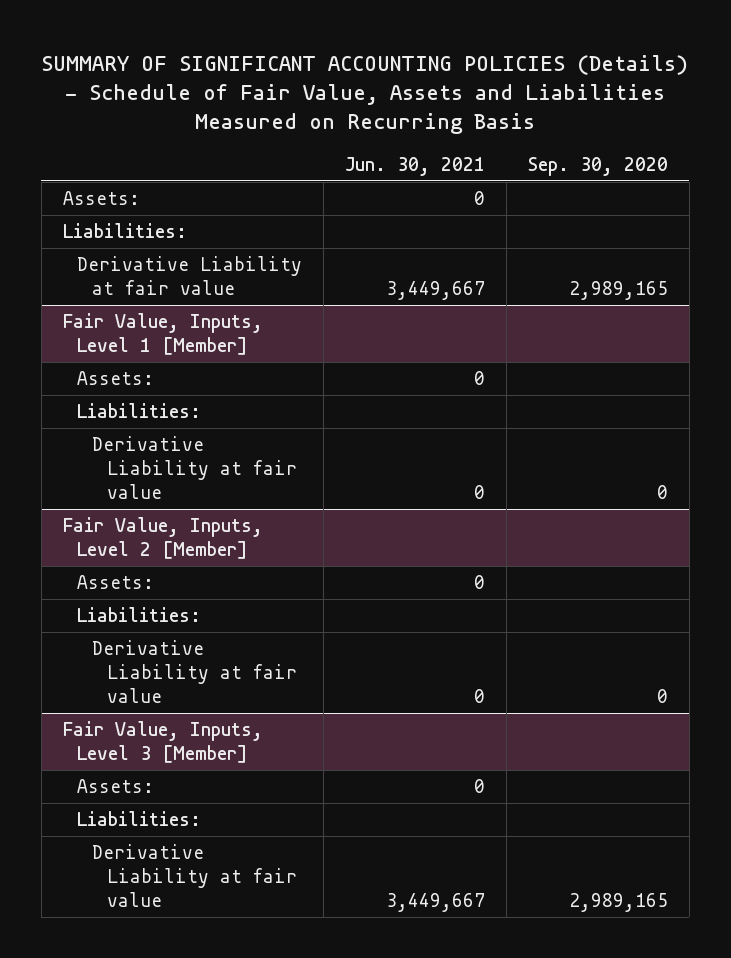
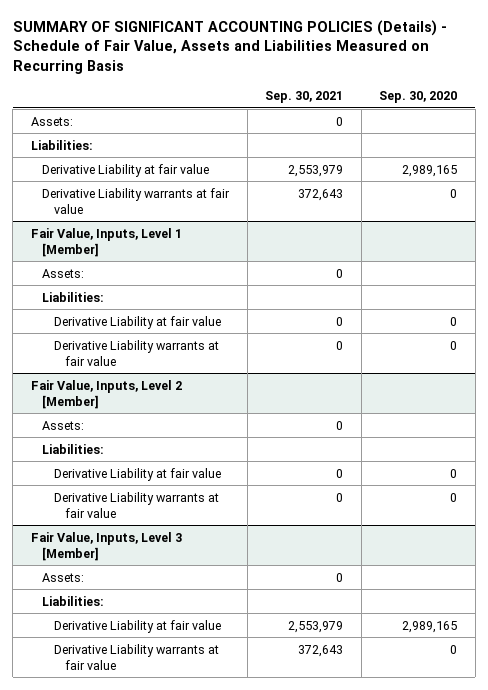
[345,156,486,176] Jun. 30, 2021 -> none
none -> [265,90,344,103] Sep. 30, 2021
none -> [42,187,231,214] Derivative Liability warrants at fair value
none -> [53,339,219,366] Derivative Liability warrants at fair value
none -> [53,491,219,518] Derivative Liability warrants at fair value
none -> [53,643,219,670] Derivative Liability warrants at fair value

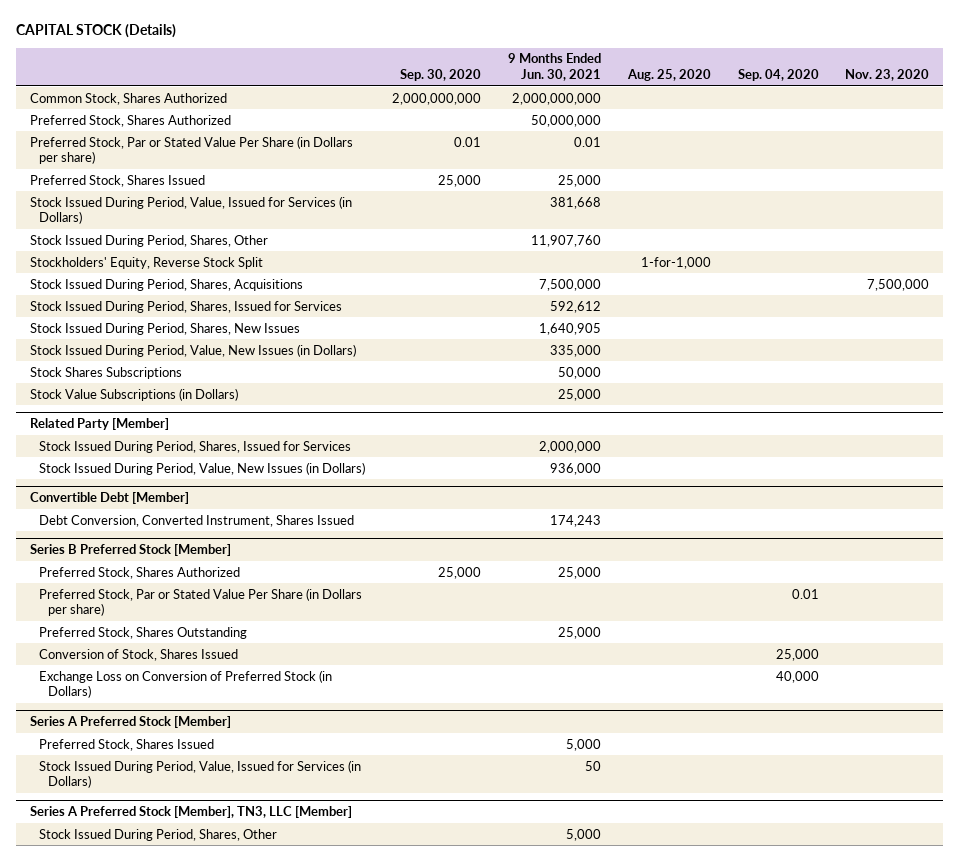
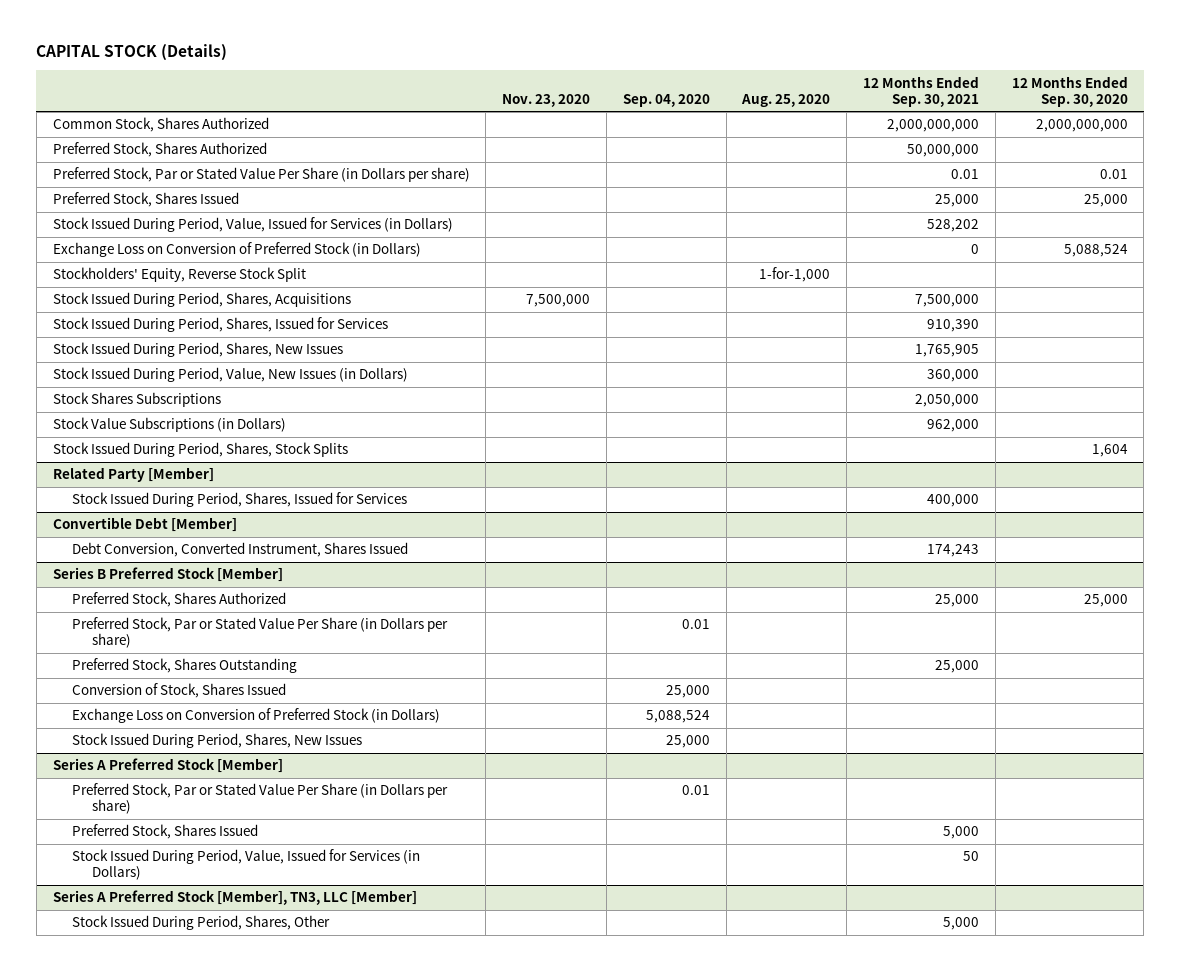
[399,68,481,81] Sep. 30, 2020 -> none
[507,53,601,81] 9 Months Ended Jun. 30, 2021 -> none
none -> [863,75,980,107] 12 Months Ended Sep. 30, 2021
none -> [1011,75,1128,107] 12 Months Ended Sep. 30, 2020
[29,234,268,247] Stock Issued During Period, Shares, Other -> none
none -> [52,242,421,258] Exchange Loss on Conversion of Preferred Stock (in Dollars)
none -> [52,442,348,458] Stock Issued During Period, Shares, Stock Splits
[38,461,365,475] Stock Issued During Period, Value, New Issues (in Dollars) -> none
[775,670,819,683] 40,000 -> [645,710,710,724] 5,088,524
none -> [72,733,363,749] Stock Issued During Period, Shares, New Issues
none -> [72,783,449,815] Preferred Stock, Par or Stated Value Per Share (in Dollars per share)

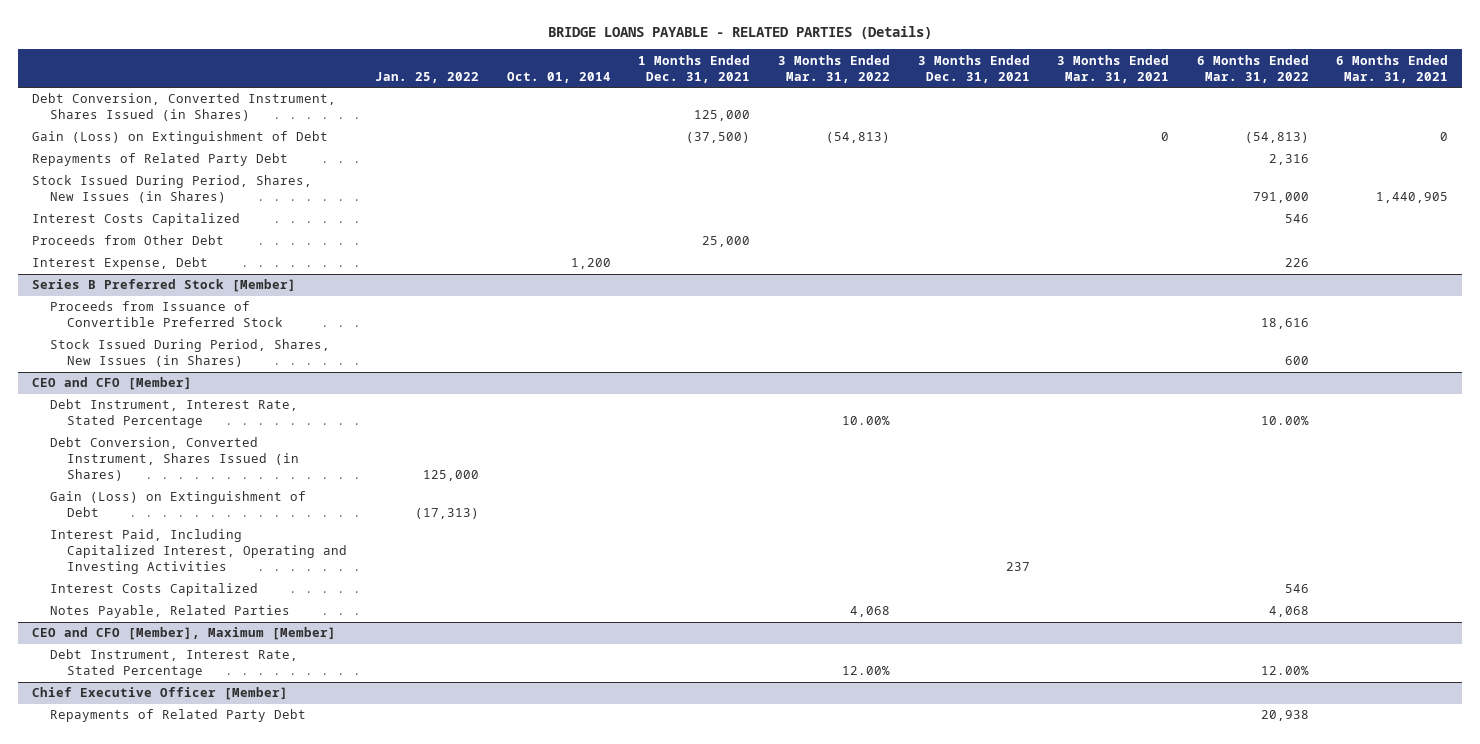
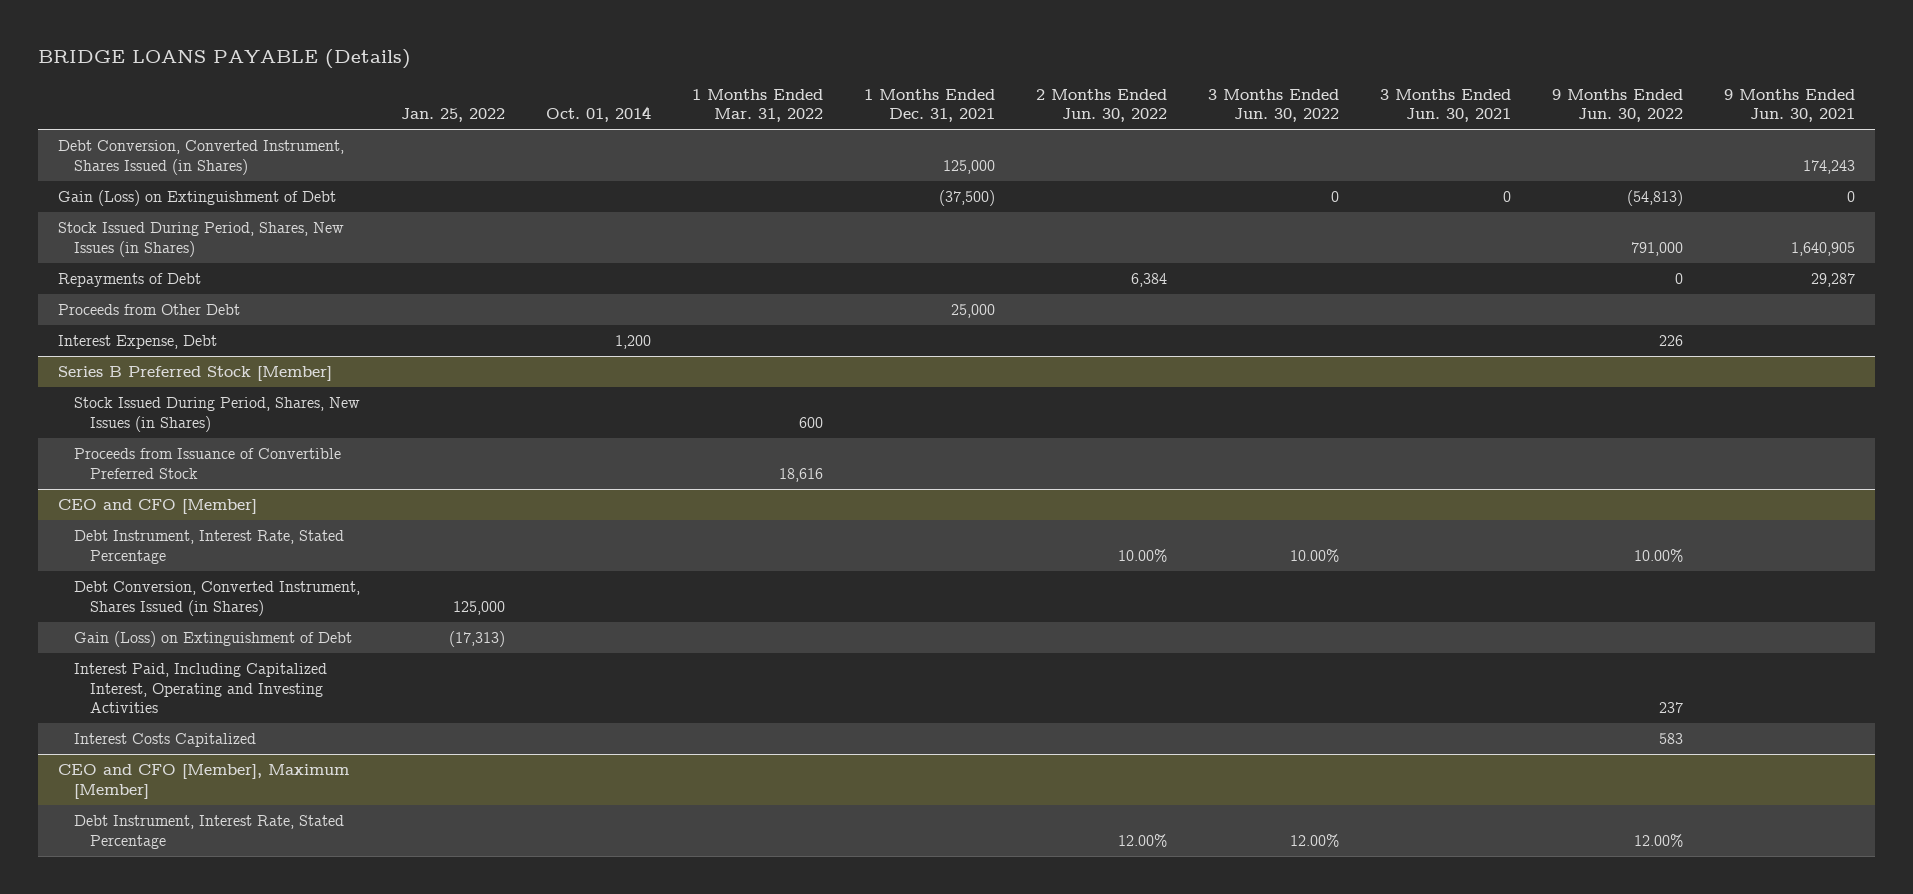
[548,26,933,40] BRIDGE LOANS PAYABLE - RELATED PARTIES (Details) -> [37,48,411,69] BRIDGE LOANS PAYABLE (Details)
[777,54,890,83] 3 Months Ended Mar. 31, 2022 -> none
[917,54,1030,83] 3 Months Ended Dec. 31, 2021 -> none
[1057,54,1170,83] 3 Months Ended Mar. 31, 2021 -> none
[1196,54,1309,83] 6 Months Ended Mar. 31, 2022 -> none
[1336,54,1449,83] 6 Months Ended Mar. 31, 2021 -> none
none -> [692,88,824,123] 1 Months Ended Mar. 31, 2022
none -> [1035,88,1167,123] 2 Months Ended Jun. 30, 2022
none -> [1207,88,1339,123] 3 Months Ended Jun. 30, 2022
none -> [1379,88,1511,123] 3 Months Ended Jun. 30, 2021
none -> [1551,88,1683,123] 9 Months Ended Jun. 30, 2022
none -> [1723,88,1855,123] 9 Months Ended Jun. 30, 2021
[31,153,288,167] Repayments of Related Party Debt -> none
[31,213,240,227] Interest Costs Capitalized -> none
none -> [58,273,202,288] Repayments of Debt
[49,301,284,328] Proceeds from Issuance of Convertible Preferred Stock -> [74,448,342,479] Proceeds from Issuance of Convertible Preferred Stock
[49,605,290,619] Notes Payable, Related Parties -> none
[31,687,288,701] Chief Executive Officer [Member] -> none
[49,709,306,723] Repayments of Related Party Debt -> none

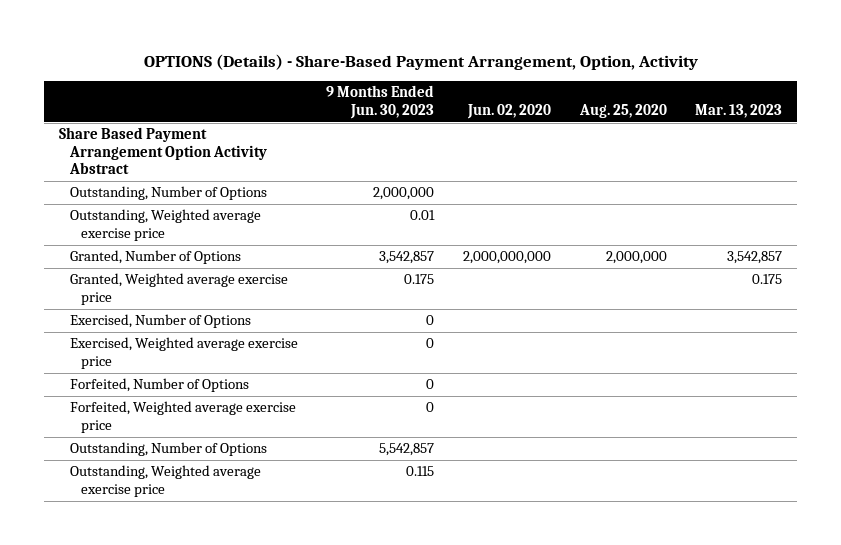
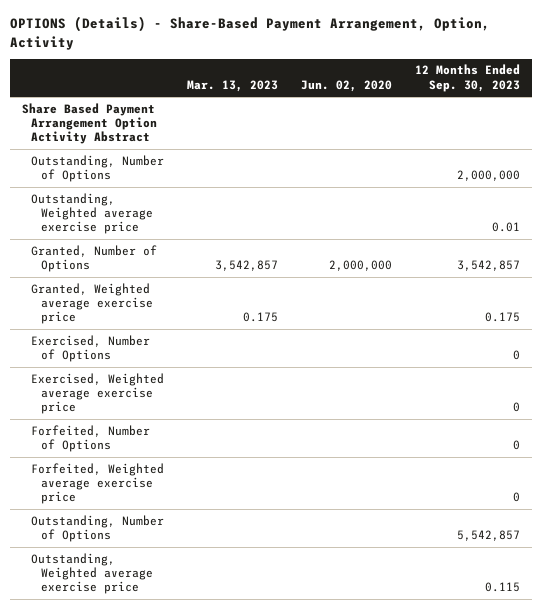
[326,85,435,119] 9 Months Ended Jun. 30, 2023 -> none
[578,103,667,118] Aug. 25, 2020 -> none
none -> [415,64,521,92] 12 Months Ended Sep. 30, 2023
[463,251,552,265] 2,000,000,000 -> [329,260,393,272] 2,000,000

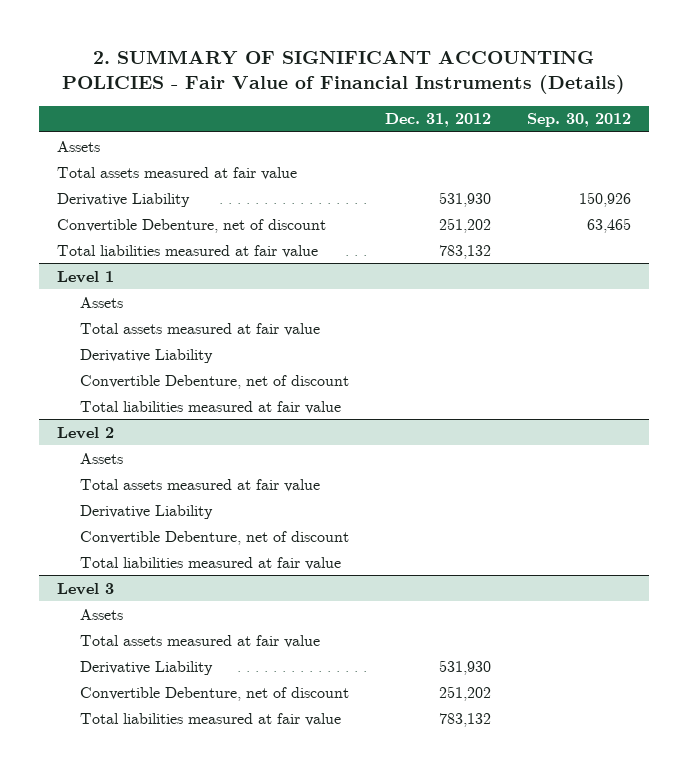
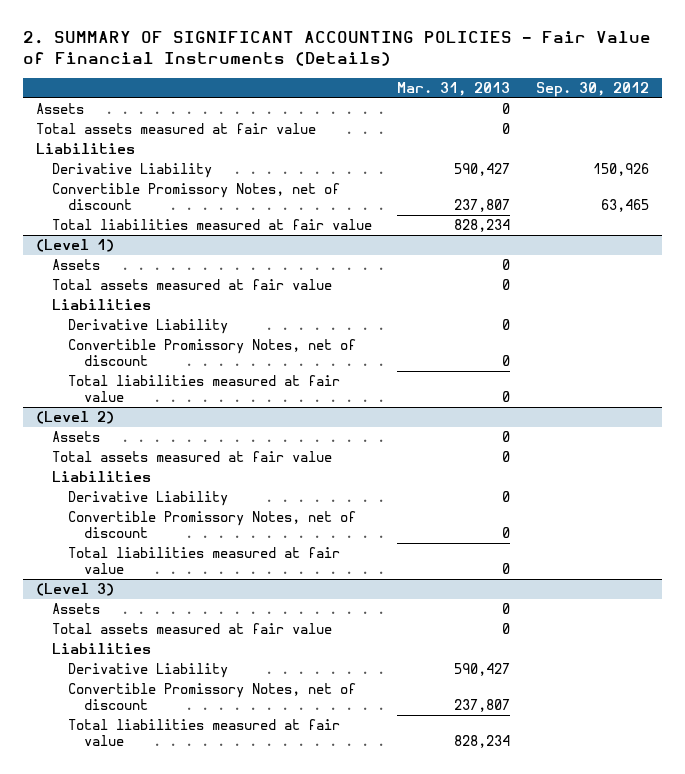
[385,113,492,128] Dec. 31, 2012 -> none
none -> [397,81,511,96] Mar. 31, 2013
none -> [35,143,135,155] Liabilities
[57,218,327,233] Convertible Debenture, net of discount -> [51,183,340,211] Convertible Promissory Notes, net of discount
[57,270,115,283] Level 1 -> [35,239,114,253] (Level 1)
none -> [51,299,151,311] Liabilities
[79,374,349,389] Convertible Debenture, net of discount -> [67,339,356,367] Convertible Promissory Notes, net of discount
[57,426,115,439] Level 2 -> [35,411,114,425] (Level 2)
none -> [51,471,151,483] Liabilities
[79,530,349,545] Convertible Debenture, net of discount -> [67,511,356,539] Convertible Promissory Notes, net of discount
[57,582,115,595] Level 3 -> [35,583,114,597] (Level 3)
none -> [51,643,151,655] Liabilities
[79,686,349,701] Convertible Debenture, net of discount -> [67,683,356,711] Convertible Promissory Notes, net of discount

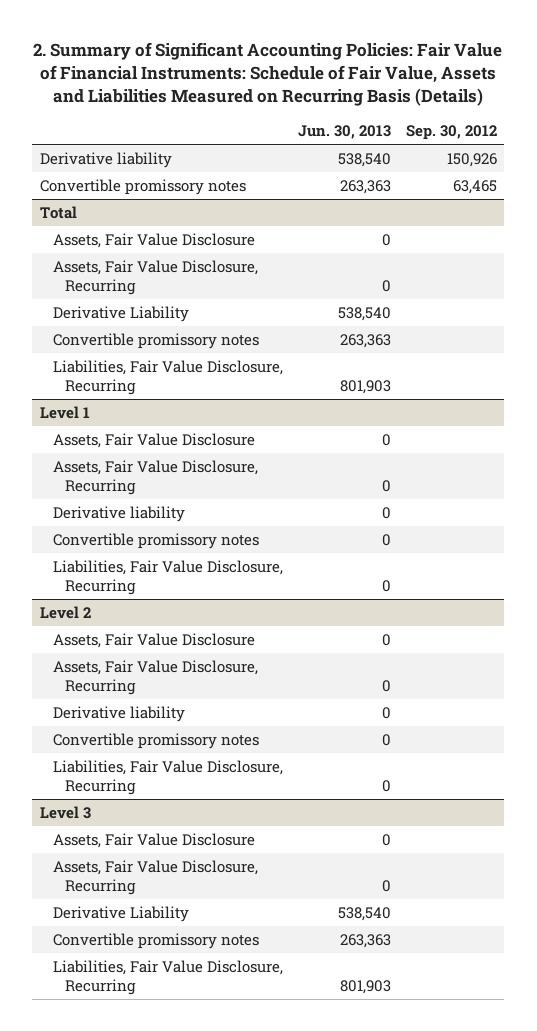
[22,31,651,67] 2. SUMMARY OF SIGNIFICANT ACCOUNTING POLICIES - Fair Value of Financial Instruments (Details) -> [33,41,503,107] 2. Summary of Significant Accounting Policies: Fair Value of Financial Instruments: Schedule of Fair Value, Assets and Liabilities Measured on Recurring Basis (Details)
[397,81,511,96] Mar. 31, 2013 -> none
none -> [297,124,391,139] Jun. 30, 2013
[35,103,84,115] Assets -> none
[35,123,316,135] Total assets measured at fair value -> none
[35,143,135,155] Liabilities -> none
[51,219,372,231] Total liabilities measured at fair value -> none
[51,299,151,311] Liabilities -> none
[51,471,151,483] Liabilities -> none
[51,643,151,655] Liabilities -> none
[51,163,212,179] Derivative Liability -> [39,151,172,168] Derivative liability
[51,183,340,211] Convertible Promissory Notes, net of discount -> [39,178,246,195] Convertible promissory notes
none -> [39,205,77,219] Total
none -> [52,232,255,248] Assets, Fair Value Disclosure
none -> [52,259,258,296] Assets, Fair Value Disclosure, Recurring
none -> [52,305,189,322] Derivative Liability
none -> [52,332,259,349] Convertible promissory notes
none -> [52,359,283,396] Liabilities, Fair Value Disclosure, Recurring
[35,239,114,253] (Level 1) -> [39,405,90,419] Level 1
[51,259,100,271] Assets -> [52,432,255,448] Assets, Fair Value Disclosure
[51,279,332,291] Total assets measured at fair value -> [52,459,258,496] Assets, Fair Value Disclosure, Recurring
[67,319,228,335] Derivative Liability -> [52,505,185,522] Derivative liability
[67,339,356,367] Convertible Promissory Notes, net of discount -> [52,532,259,549] Convertible promissory notes
[67,375,340,403] Total liabilities measured at fair value -> [52,559,283,596] Liabilities, Fair Value Disclosure, Recurring
[35,411,114,425] (Level 2) -> [39,605,91,619] Level 2
[51,431,100,443] Assets -> [52,632,255,648] Assets, Fair Value Disclosure
[51,451,332,463] Total assets measured at fair value -> [52,659,258,696] Assets, Fair Value Disclosure, Recurring
[67,491,228,507] Derivative Liability -> [52,705,185,722] Derivative liability
[67,511,356,539] Convertible Promissory Notes, net of discount -> [52,732,259,749] Convertible promissory notes
[67,547,340,575] Total liabilities measured at fair value -> [52,759,283,796] Liabilities, Fair Value Disclosure, Recurring
[35,583,114,597] (Level 3) -> [39,805,91,819] Level 3
[51,603,100,615] Assets -> [52,832,255,848] Assets, Fair Value Disclosure
[51,623,332,635] Total assets measured at fair value -> [52,859,258,896] Assets, Fair Value Disclosure, Recurring
[67,683,356,711] Convertible Promissory Notes, net of discount -> [52,932,259,949] Convertible promissory notes
[67,719,340,747] Total liabilities measured at fair value -> [52,959,283,996] Liabilities, Fair Value Disclosure, Recurring

